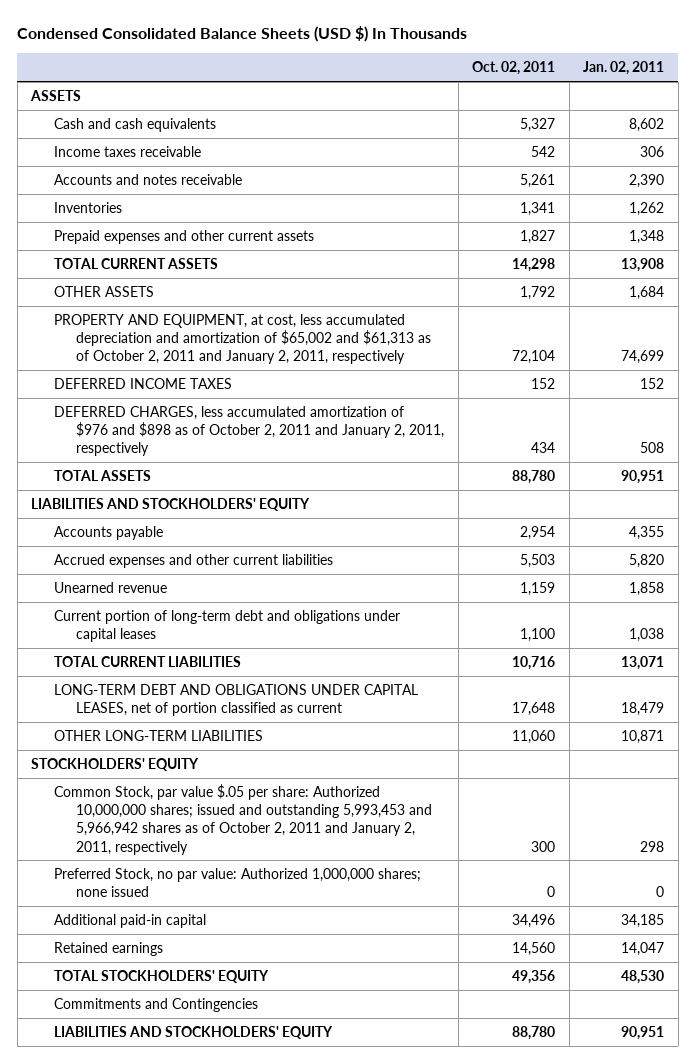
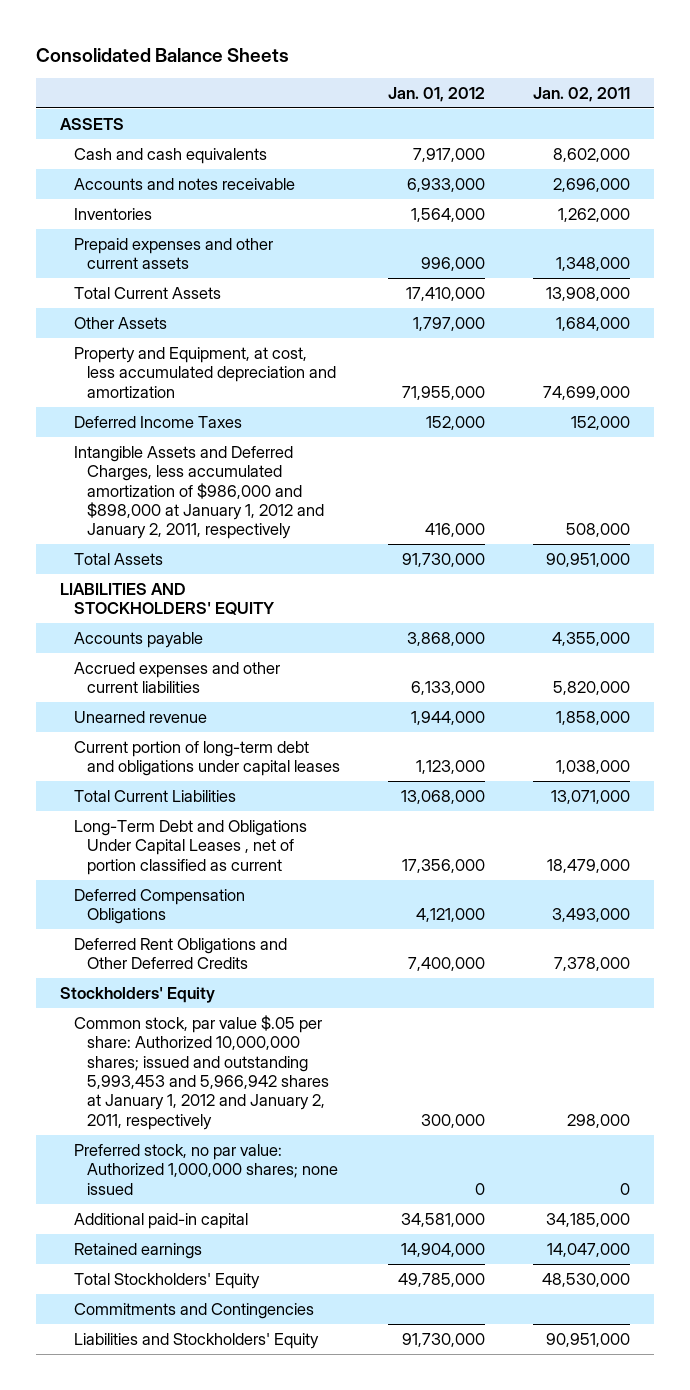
[17,26,468,43] Condensed Consolidated Balance Sheets (USD $) In Thousands -> [36,47,290,62] Consolidated Balance Sheets
[472,61,556,76] Oct. 02, 2011 -> none
none -> [388,86,486,102] Jan. 01, 2012
[53,146,201,158] Income taxes receivable -> none
[629,118,665,133] 8,602 -> [553,147,631,162] 8,602,000
[629,174,665,189] 2,390 -> [553,177,631,192] 2,696,000
[629,202,665,217] 1,262 -> [558,207,631,222] 1,262,000
[629,230,665,245] 1,348 -> [556,257,631,272] 1,348,000
[53,258,218,270] TOTAL CURRENT ASSETS -> [73,286,221,299] Total Current Assets
[621,258,665,273] 13,908 -> [546,286,631,301] 13,908,000
[53,286,154,298] OTHER ASSETS -> [73,316,167,329] Other Assets
[629,286,665,301] 1,684 -> [556,316,631,331] 1,684,000
[53,314,432,365] PROPERTY AND EQUIPMENT, at cost, less accumulated depreciation and amortization of $65,002 and $61,313 as of October 2, 2011 and January 2, 2011, respectively -> [73,346,337,398] Property and Equipment, at cost, less accumulated depreciation and amortization
[621,350,665,365] 74,699 -> [543,385,631,400] 74,699,000
[53,378,232,390] DEFERRED INCOME TAXES -> [73,415,242,428] Deferred Income Taxes
[640,378,665,390] 152 -> [571,415,631,430] 152,000
[53,406,445,457] DEFERRED CHARGES, less accumulated amortization of $976 and $898 as of October 2, 2011 and January 2, 2011, respectively -> [73,445,325,540] Intangible Assets and Deferred Charges, less accumulated amortization of $986,000 and $898,000 at January 1, 2012 and January 2, 2011, respectively
[640,442,665,454] 508 -> [566,523,631,538] 508,000
[53,470,151,482] TOTAL ASSETS -> [73,552,163,565] Total Assets
[621,470,665,485] 90,951 -> [546,552,631,567] 90,951,000
[53,730,263,742] OTHER LONG-TERM LIABILITIES -> none
[629,526,665,541] 4,355 -> [552,631,631,646] 4,355,000
[629,554,665,569] 5,820 -> [553,681,631,696] 5,820,000
[629,582,665,597] 1,858 -> [556,710,631,725] 1,858,000
[629,628,665,643] 1,038 -> [556,760,631,775] 1,038,000
[53,656,241,668] TOTAL CURRENT LIABILITIES -> [73,789,236,802] Total Current Liabilities
[621,656,665,671] 13,071 -> [551,789,631,804] 13,071,000
[53,684,418,717] LONG-TERM DEBT AND OBLIGATIONS UNDER CAPITAL LEASES, net of portion classified as current -> [73,819,307,875] Long-Term Debt and Obligations Under Capital Leases , net of portion classified as current
[621,702,665,717] 18,479 -> [547,858,631,873] 18,479,000
none -> [73,888,245,925] Deferred Compensation Obligations
none -> [73,937,287,970] Deferred Rent Obligations and Other Deferred Credits
[31,758,200,772] STOCKHOLDERS' EQUITY -> [60,986,216,1003] Stockholders' Equity
[53,784,433,855] Common Stock, par value $.05 per share: Authorized 10,000,000 shares; issued and outstanding 5,993,453 and 5,966,942 shares as of October 2, 2011 and January 2, 2011, respectively -> [73,1014,330,1130] Common stock, par value $.05 per share: Authorized 10,000,000 shares; issued and outstanding 5,993,453 and 5,966,942 shares at January 1, 2012 and January 2, 2011, respectively
[640,840,665,852] 298 -> [567,1113,631,1128] 298,000
[53,868,421,898] Preferred Stock, no par value: Authorized 1,000,000 shares; none issued -> [73,1143,339,1195] Preferred stock, no par value: Authorized 1,000,000 shares; none issued
[621,914,665,929] 34,185 -> [546,1212,631,1227] 34,185,000
[621,942,665,957] 14,047 -> [547,1242,631,1257] 14,047,000
[53,970,269,984] TOTAL STOCKHOLDERS' EQUITY -> [73,1272,260,1289] Total Stockholders' Equity
[621,970,665,985] 48,530 -> [542,1272,631,1287] 48,530,000
[53,1026,333,1040] LIABILITIES AND STOCKHOLDERS' EQUITY -> [73,1332,319,1349] Liabilities and Stockholders' Equity
[621,1026,665,1041] 90,951 -> [546,1332,631,1347] 90,951,000

